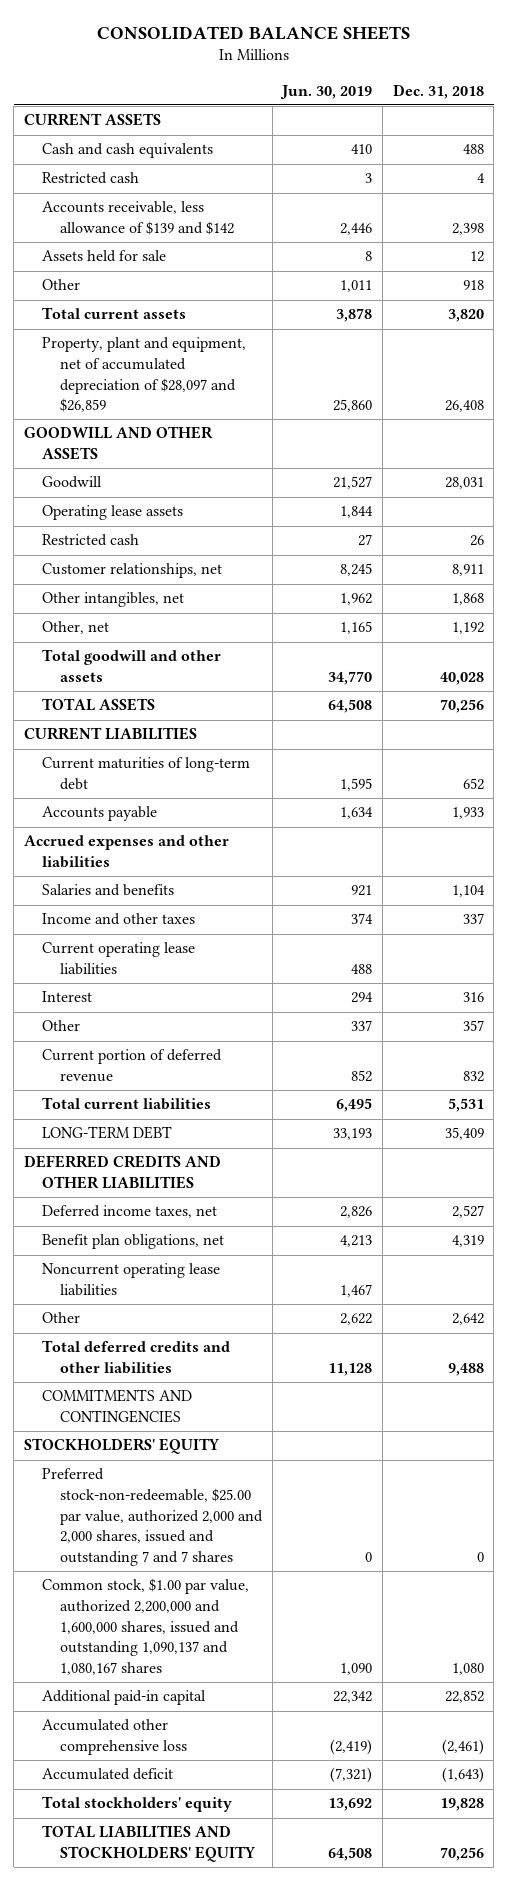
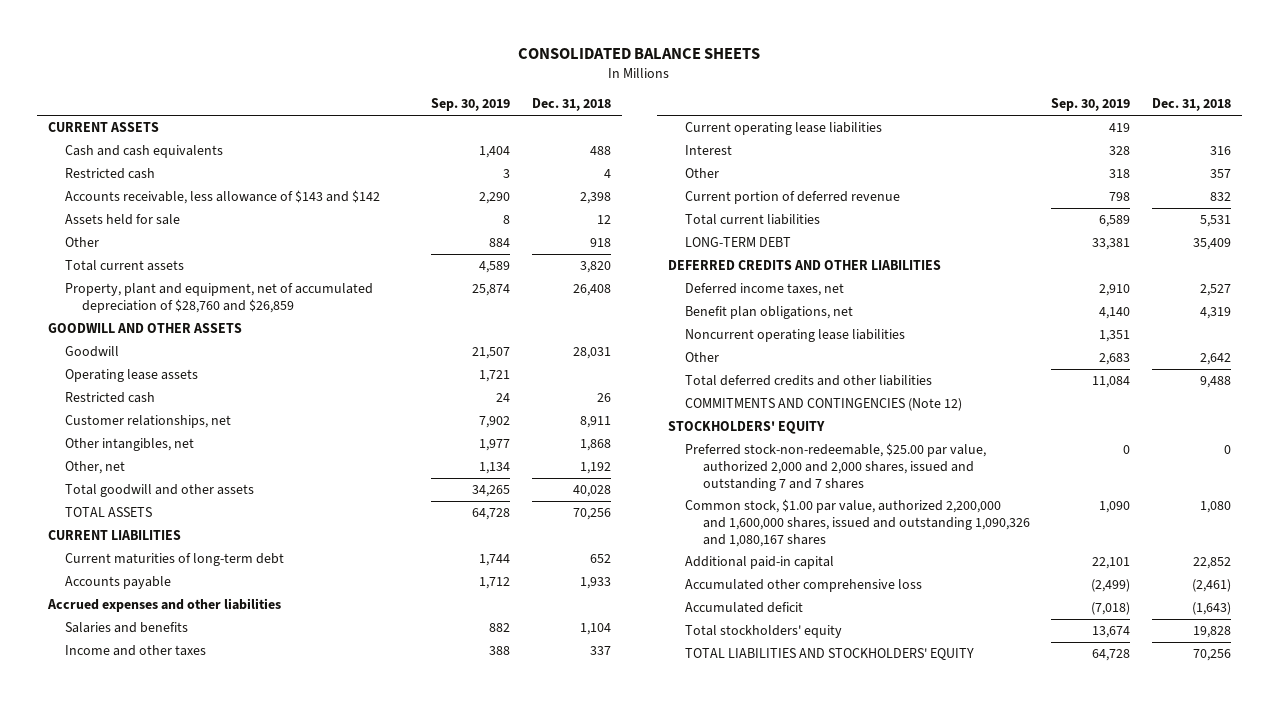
[280,84,373,99] Jun. 30, 2019 -> none
none -> [431,98,511,112] Sep. 30, 2019
[41,201,235,236] Accounts receivable, less allowance of $139 and $142 -> [64,190,380,205] Accounts receivable, less allowance of $143 and $142
[41,337,246,413] Property, plant and equipment, net of accumulated depreciation of $28,097 and $26,859 -> [64,283,373,313] Property, plant and equipment, net of accumulated depreciation of $28,760 and $26,859
[41,1389,192,1424] COMMITMENTS AND CONTINGENCIES -> [685,398,963,412] COMMITMENTS AND CONTINGENCIES (Note 12)
[41,1578,249,1675] Common stock, $1.00 par value, authorized 2,200,000 and 1,600,000 shares, issued and outstanding 1,090,137 and 1,080,167 shares -> [685,499,1030,547] Common stock, $1.00 par value, authorized 2,200,000 and 1,600,000 shares, issued and outstanding 1,090,326 and 1,080,167 shares

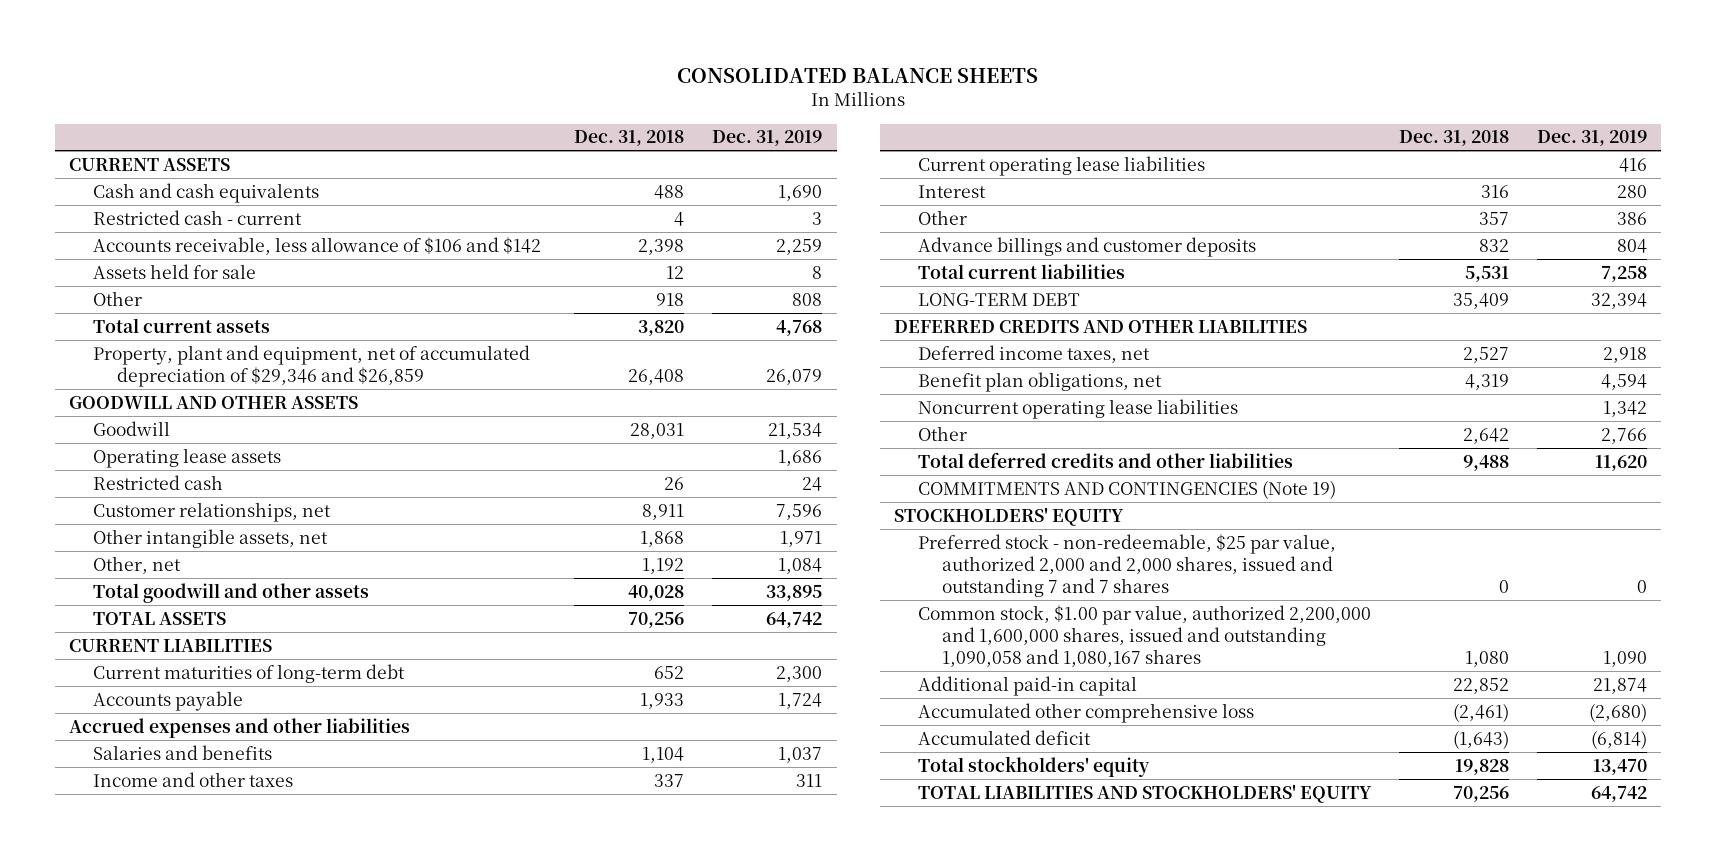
[431,98,511,112] Sep. 30, 2019 -> none
none -> [712,130,823,147] Dec. 31, 2019
[64,168,155,180] Restricted cash -> [93,209,303,225] Restricted cash - current
[64,190,380,205] Accounts receivable, less allowance of $143 and $142 -> [93,236,542,255] Accounts receivable, less allowance of $106 and $142
[64,283,373,313] Property, plant and equipment, net of accumulated depreciation of $28,760 and $26,859 -> [93,344,531,388] Property, plant and equipment, net of accumulated depreciation of $29,346 and $26,859
[64,438,194,452] Other intangibles, net -> [93,528,329,548] Other intangible assets, net
[685,191,901,205] Current portion of deferred revenue -> [918,236,1257,257] Advance billings and customer deposits
[685,398,963,412] COMMITMENTS AND CONTINGENCIES (Note 12) -> [918,479,1337,499] COMMITMENTS AND CONTINGENCIES (Note 19)
[685,443,987,491] Preferred stock-non-redeemable, $25.00 par value, authorized 2,000 and 2,000 shares, issued and outstanding 7 and 7 shares -> [918,533,1337,598] Preferred stock - non-redeemable, $25 par value, authorized 2,000 and 2,000 shares, issued and outstanding 7 and 7 shares
[685,499,1030,547] Common stock, $1.00 par value, authorized 2,200,000 and 1,600,000 shares, issued and outstanding 1,090,326 and 1,080,167 shares -> [918,604,1372,668] Common stock, $1.00 par value, authorized 2,200,000 and 1,600,000 shares, issued and outstanding 1,090,058 and 1,080,167 shares

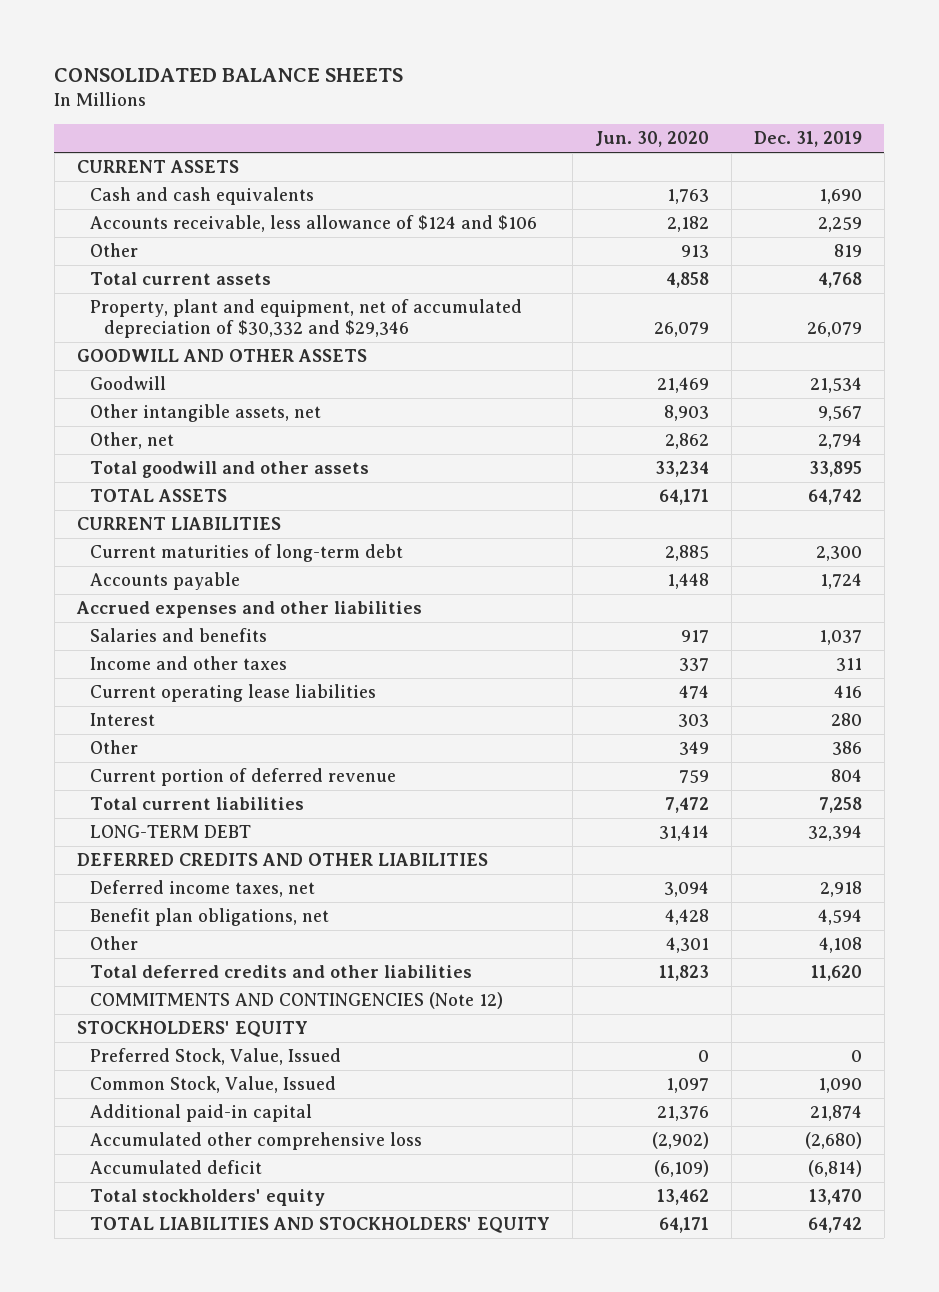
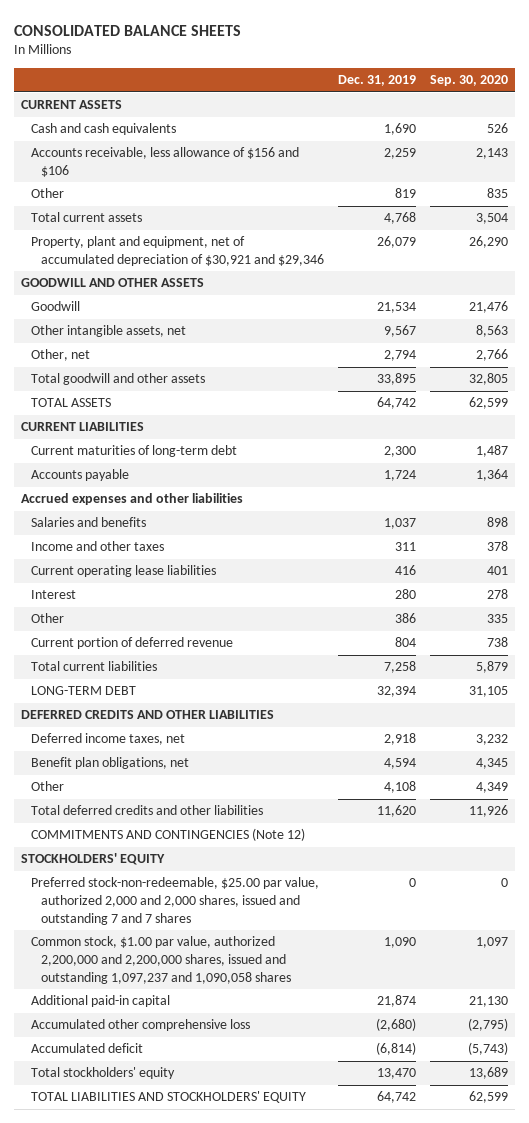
[595,131,710,148] Jun. 30, 2020 -> none
none -> [430,75,509,87] Sep. 30, 2020
[90,215,538,233] Accounts receivable, less allowance of $124 and $106 -> [31,147,300,178] Accounts receivable, less allowance of $156 and $106
[90,299,523,339] Property, plant and equipment, net of accumulated depreciation of $30,332 and $29,346 -> [31,236,324,267] Property, plant and equipment, net of accumulated depreciation of $30,921 and $29,346
[90,1048,342,1066] Preferred Stock, Value, Issued -> [31,877,320,925] Preferred stock-non-redeemable, $25.00 par value, authorized 2,000 and 2,000 shares, issued and outstanding 7 and 7 shares
[90,1076,337,1094] Common Stock, Value, Issued -> [31,936,291,984] Common stock, $1.00 par value, authorized 2,200,000 and 2,200,000 shares, issued and outstanding 1,097,237 and 1,090,058 shares

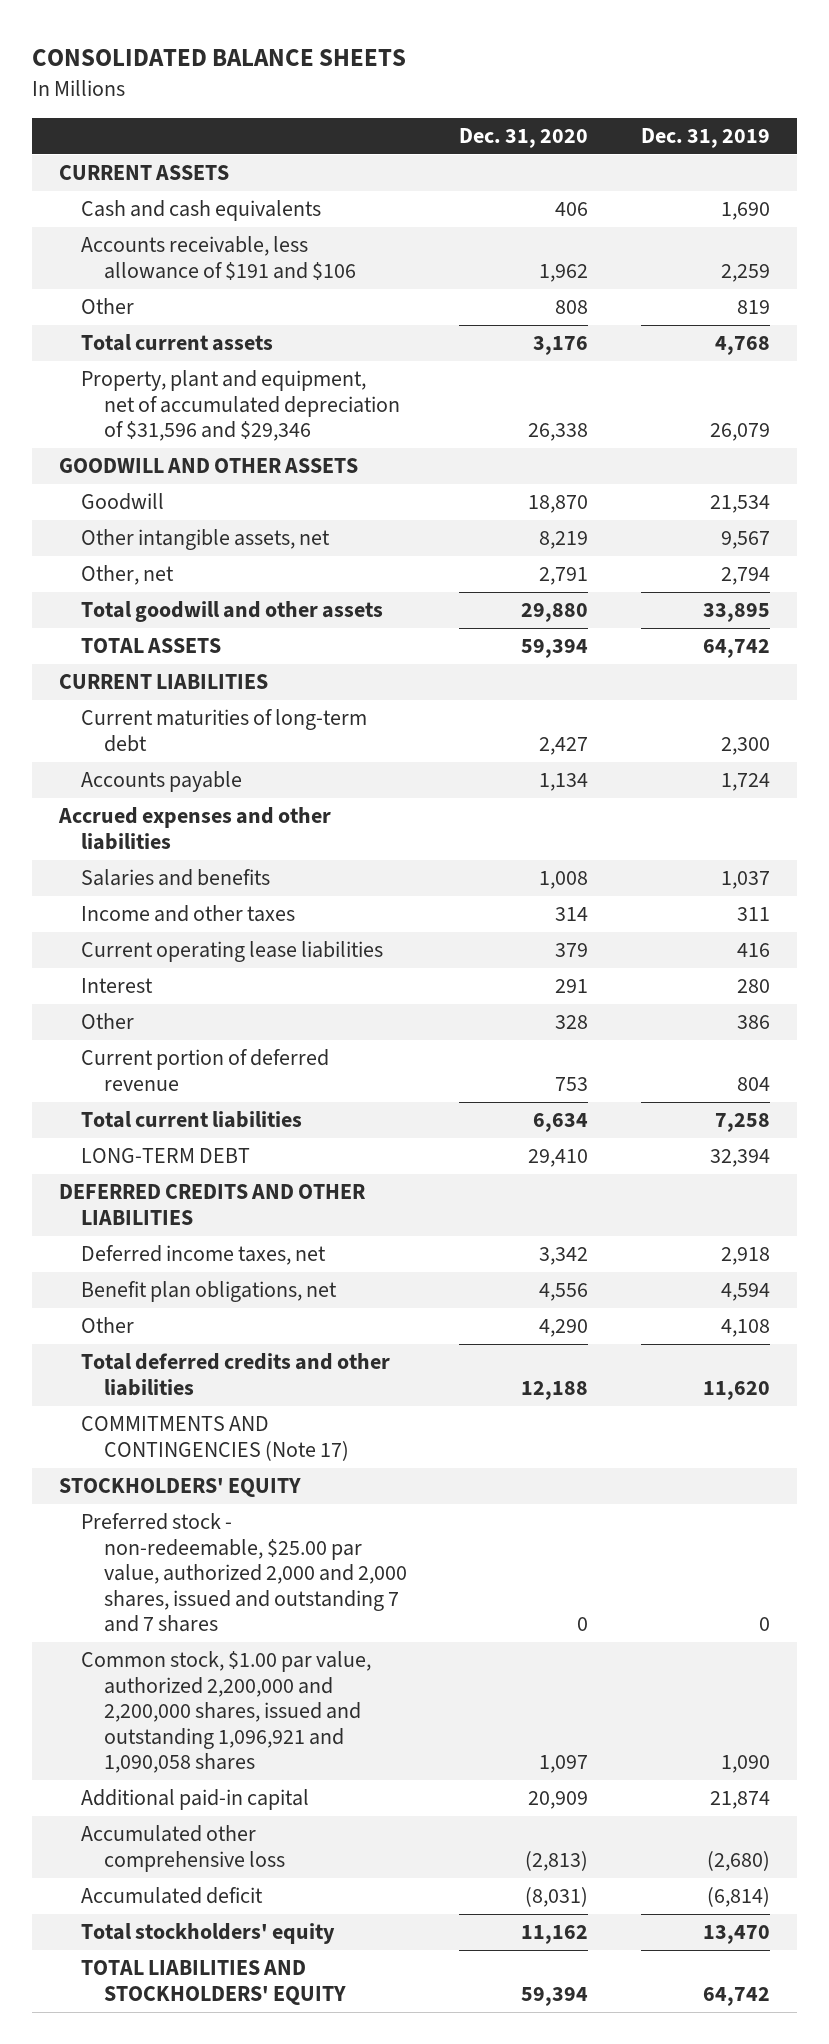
[430,75,509,87] Sep. 30, 2020 -> none
none -> [459,128,589,149] Dec. 31, 2020
[31,147,300,178] Accounts receivable, less allowance of $156 and $106 -> [81,236,356,280] Accounts receivable, less allowance of $191 and $106
[31,236,324,267] Property, plant and equipment, net of accumulated depreciation of $30,921 and $29,346 -> [81,370,400,442] Property, plant and equipment, net of accumulated depreciation of $31,596 and $29,346
[31,828,306,842] COMMITMENTS AND CONTINGENCIES (Note 12) -> [81,1416,349,1461] COMMITMENTS AND CONTINGENCIES (Note 17)
[31,877,320,925] Preferred stock-non-redeemable, $25.00 par value, authorized 2,000 and 2,000 shares, issued and outstanding 7 and 7 shares -> [81,1513,407,1633] Preferred stock - non-redeemable, $25.00 par value, authorized 2,000 and 2,000 shares, issued and outstanding 7 and 7 shares
[31,936,291,984] Common stock, $1.00 par value, authorized 2,200,000 and 2,200,000 shares, issued and outstanding 1,097,237 and 1,090,058 shares -> [81,1651,372,1774] Common stock, $1.00 par value, authorized 2,200,000 and 2,200,000 shares, issued and outstanding 1,096,921 and 1,090,058 shares

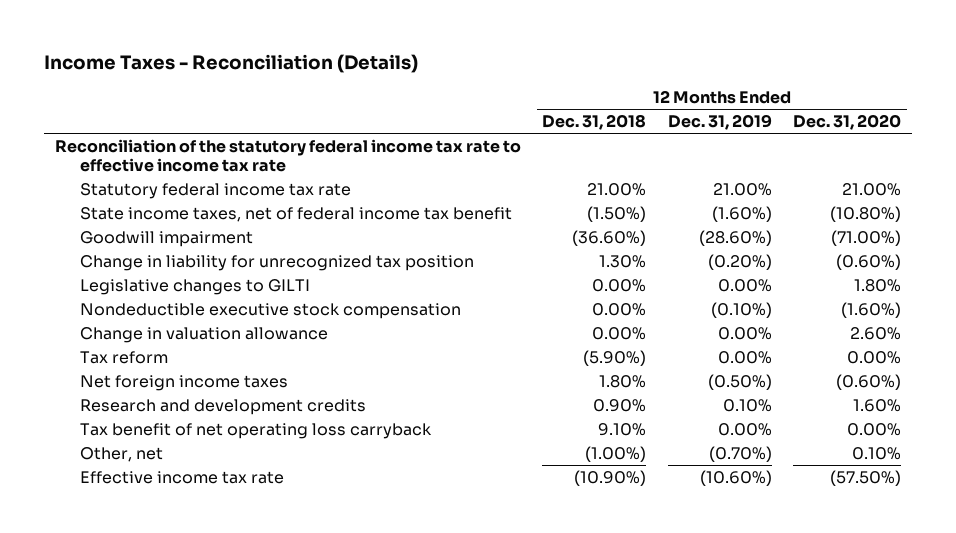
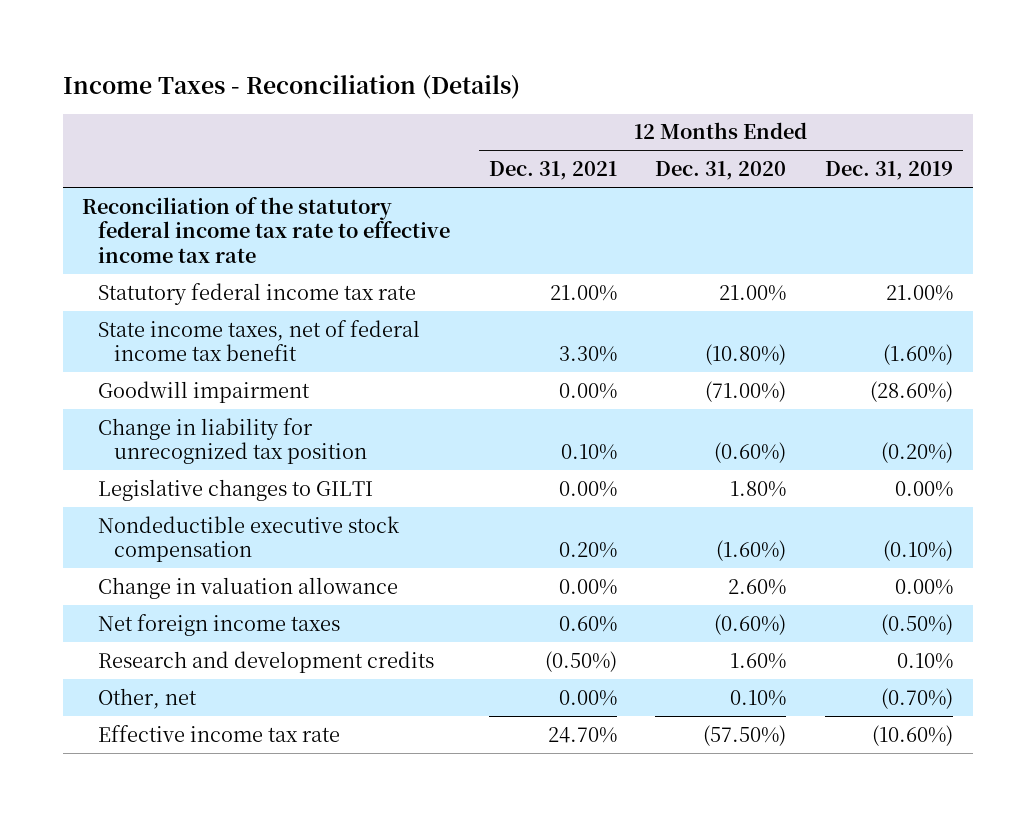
[542,114,647,131] Dec. 31, 2018 -> none
none -> [488,161,617,181] Dec. 31, 2021
[79,350,168,364] Tax reform -> none
[79,422,432,439] Tax benefit of net operating loss carryback -> none

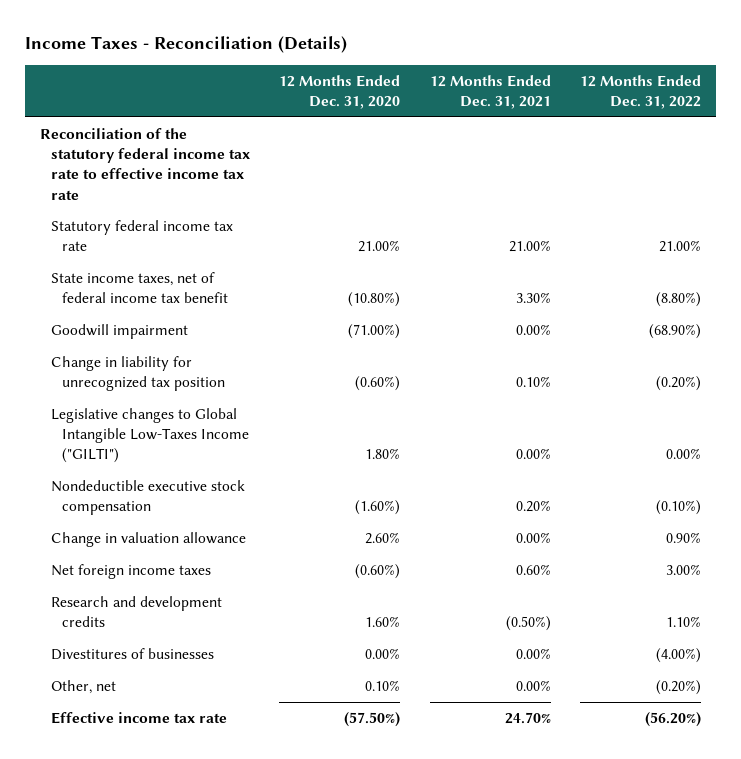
[825,161,954,181] Dec. 31, 2019 -> none
none -> [580,74,702,110] 12 Months Ended Dec. 31, 2022
[97,478,373,501] Legislative changes to GILTI -> [50,407,250,464] Legislative changes to Global Intangible Low-Taxes Income ("GILTI")
none -> [50,647,214,660] Divestitures of businesses

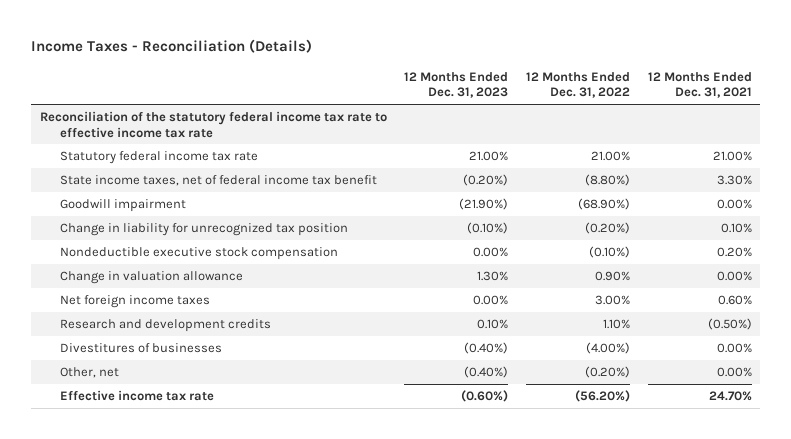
[279,74,401,110] 12 Months Ended Dec. 31, 2020 -> none
none -> [404,71,509,99] 12 Months Ended Dec. 31, 2023
[50,407,250,464] Legislative changes to Global Intangible Low-Taxes Income ("GILTI") -> none

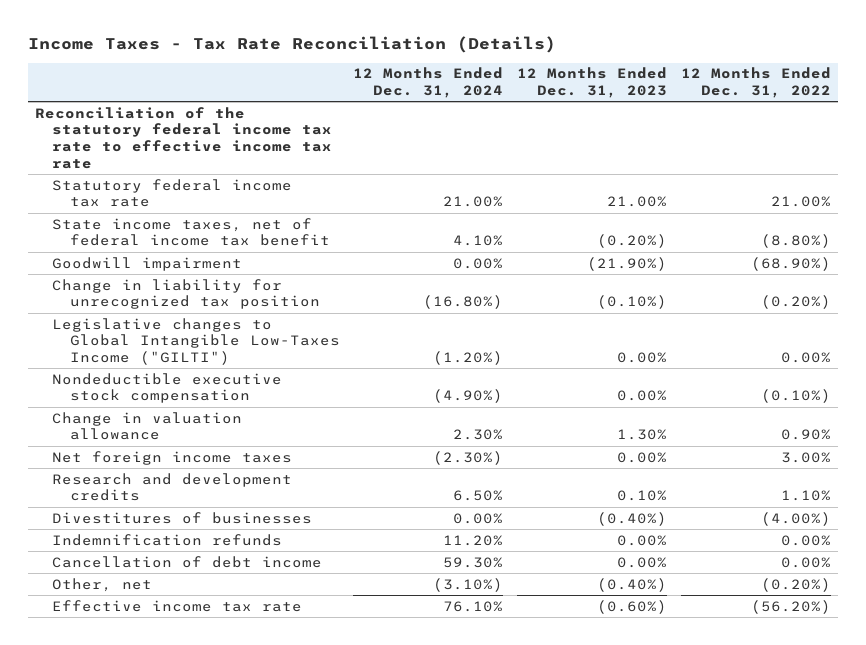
[31,39,313,54] Income Taxes - Reconciliation (Details) -> [28,36,557,54] Income Taxes - Tax Rate Reconciliation (Details)
[647,71,752,99] 12 Months Ended Dec. 31, 2021 -> none
none -> [353,67,504,99] 12 Months Ended Dec. 31, 2024
none -> [52,317,340,366] Legislative changes to Global Intangible Low-Taxes Income ("GILTI")
none -> [52,533,283,546] Indemnification refunds
none -> [52,555,323,568] Cancellation of debt income

